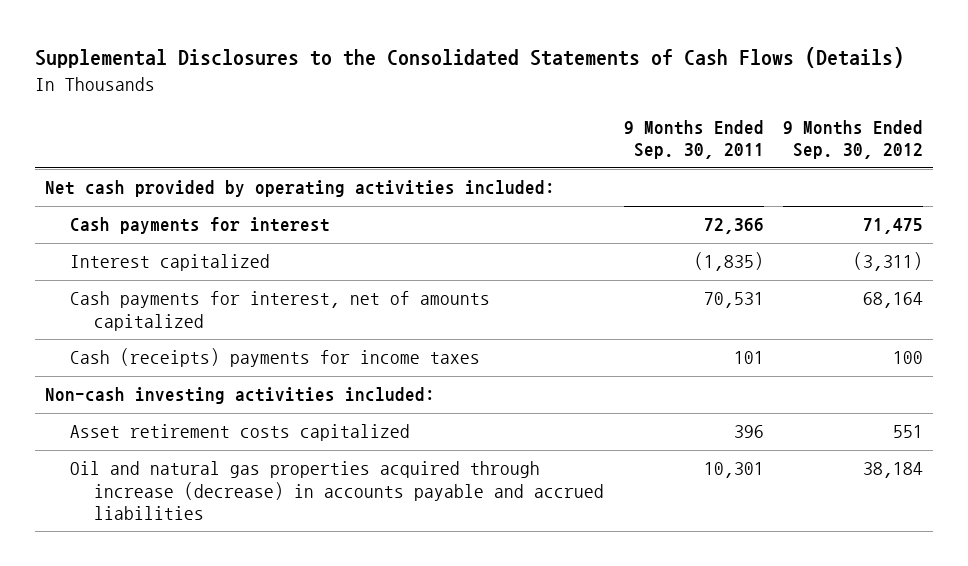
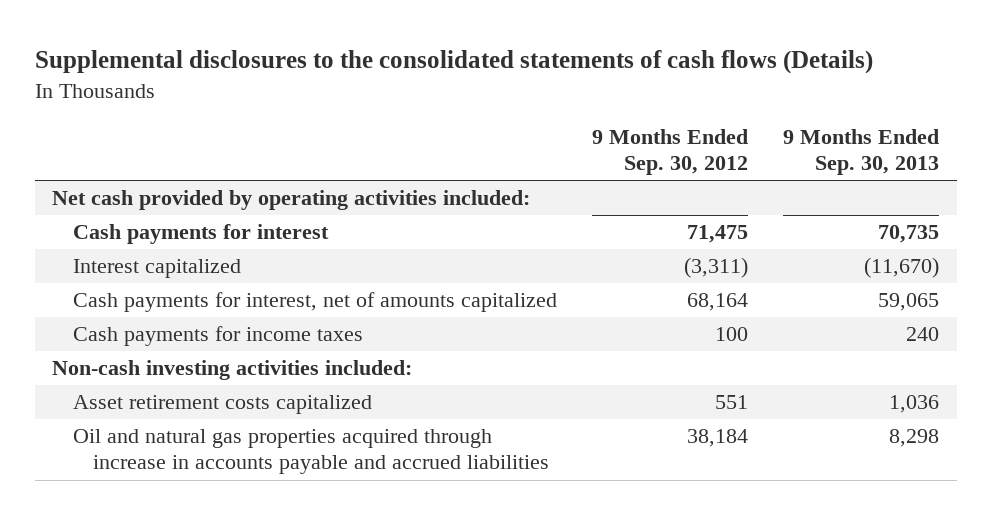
[35,47,905,69] Supplemental Disclosures to the Consolidated Statements of Cash Flows (Details) -> [34,50,873,75] Supplemental disclosures to the consolidated statements of cash flows (Details)
[623,120,764,160] 9 Months Ended Sep. 30, 2011 -> none
none -> [782,129,939,176] 9 Months Ended Sep. 30, 2013
[69,348,480,368] Cash (receipts) payments for income taxes -> [72,326,363,347] Cash payments for income taxes
[69,461,605,520] Oil and natural gas properties acquired through increase (decrease) in accounts payable and accrued liabilities -> [72,429,550,475] Oil and natural gas properties acquired through increase in accounts payable and accrued liabilities

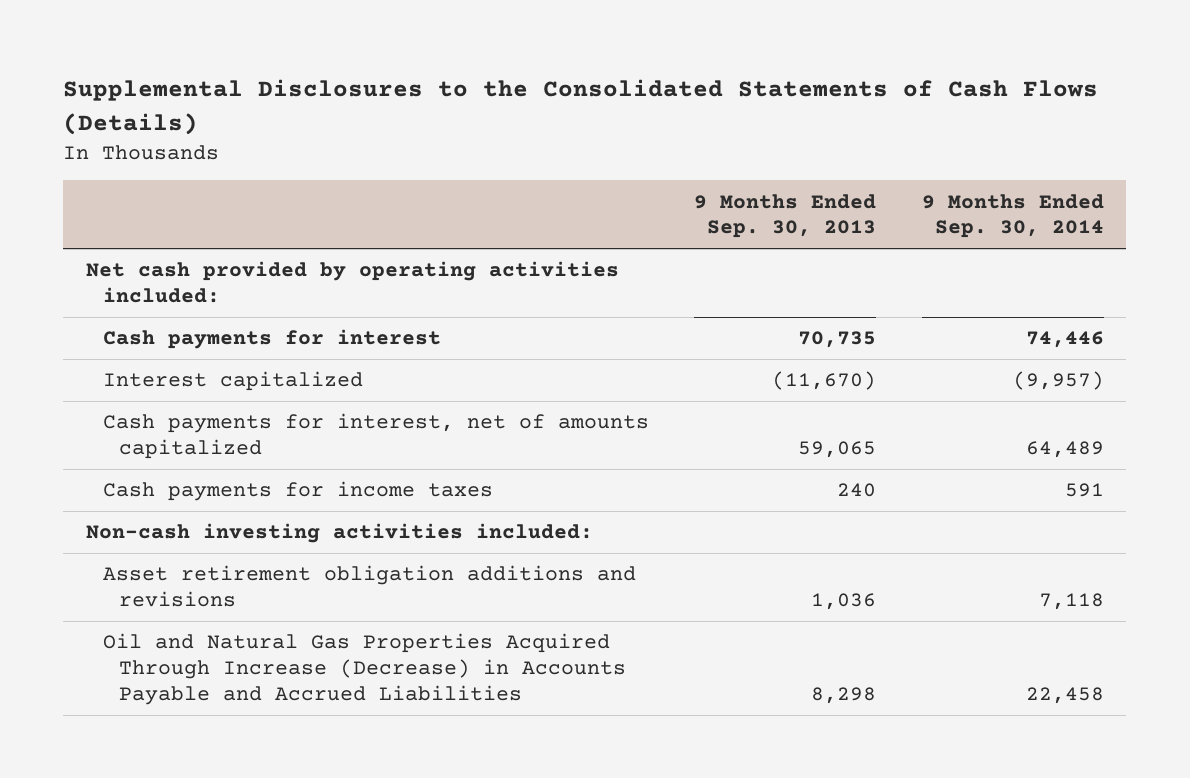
[34,50,873,75] Supplemental disclosures to the consolidated statements of cash flows (Details) -> [63,79,1099,135] Supplemental Disclosures to the Consolidated Statements of Cash Flows (Details)
[591,129,748,176] 9 Months Ended Sep. 30, 2012 -> none
none -> [921,193,1104,239] 9 Months Ended Sep. 30, 2014
[72,395,372,415] Asset retirement costs capitalized -> [102,565,636,608] Asset retirement obligation additions and revisions
[72,429,550,475] Oil and natural gas properties acquired through increase in accounts payable and accrued liabilities -> [102,633,627,706] Oil and Natural Gas Properties Acquired Through Increase (Decrease) in Accounts Payable and Accrued Liabilities

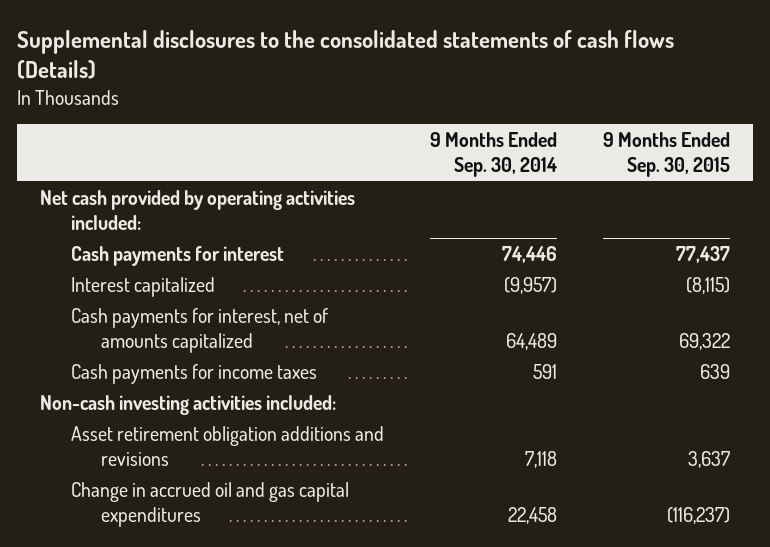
[63,79,1099,135] Supplemental Disclosures to the Consolidated Statements of Cash Flows (Details) -> [17,29,675,80] Supplemental disclosures to the consolidated statements of cash flows (Details)
[694,193,877,239] 9 Months Ended Sep. 30, 2013 -> none
none -> [603,131,731,178] 9 Months Ended Sep. 30, 2015
[102,633,627,706] Oil and Natural Gas Properties Acquired Through Increase (Decrease) in Accounts Payable and Accrued Liabilities -> [70,481,349,527] Change in accrued oil and gas capital expenditures

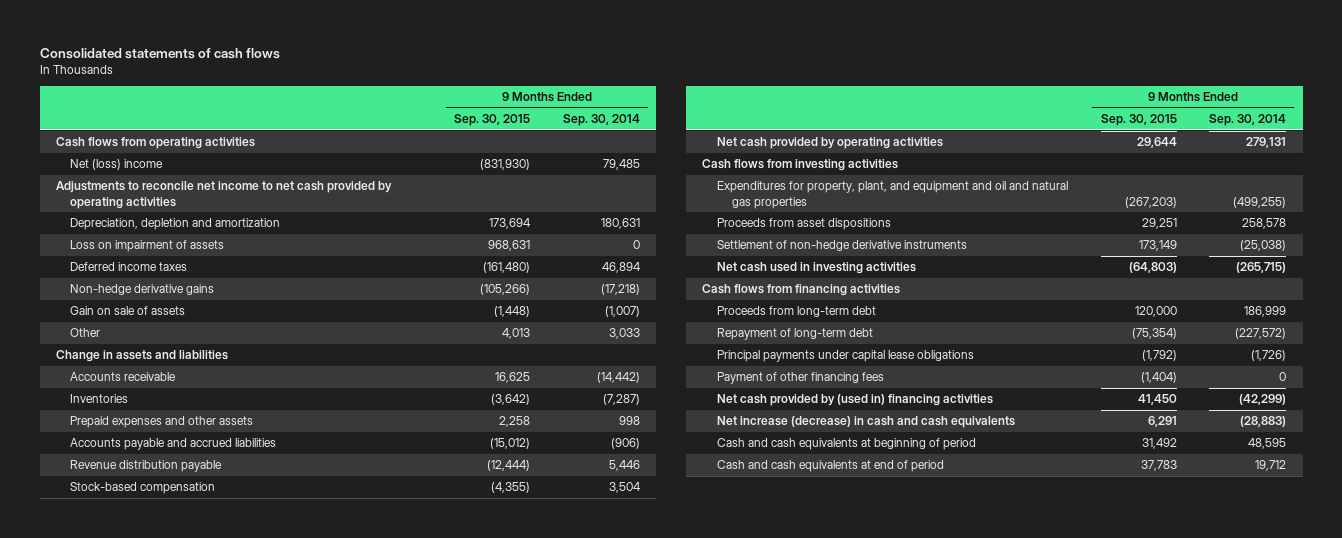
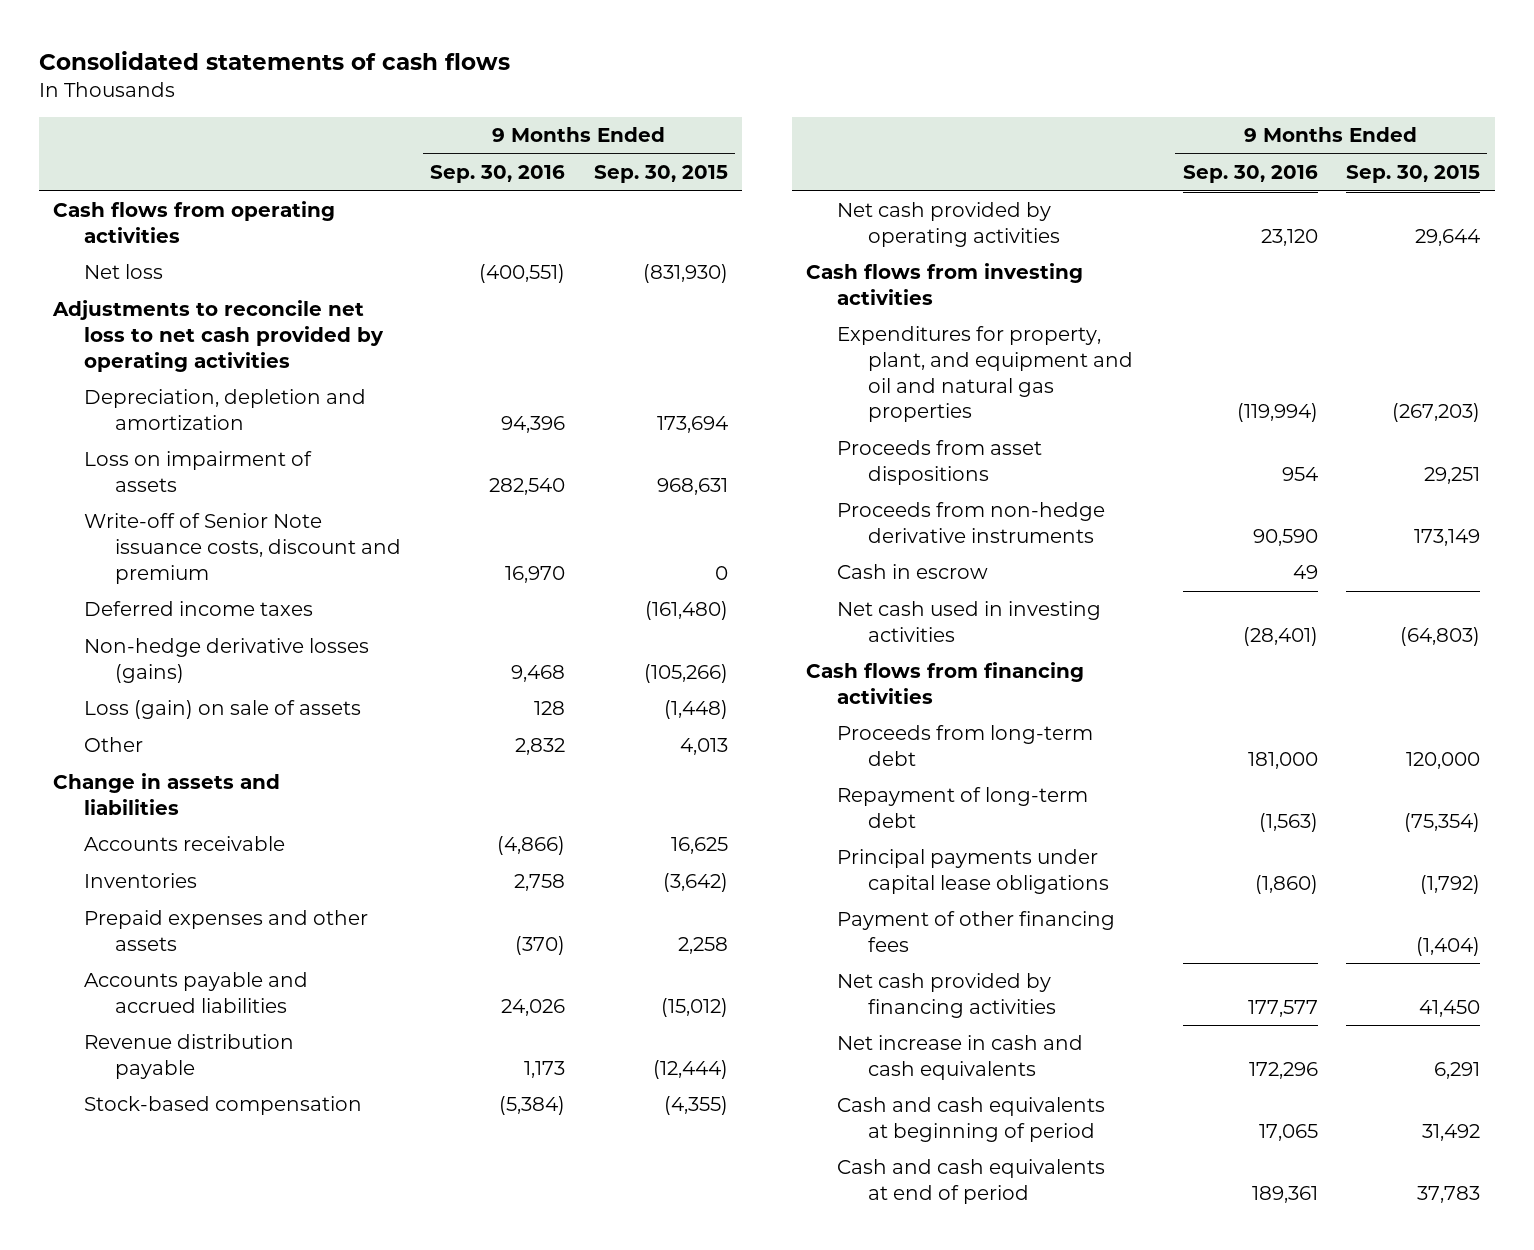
[562,114,640,127] Sep. 30, 2014 -> none
none -> [429,165,565,184] Sep. 30, 2016
[70,159,164,171] Net (loss) income -> [84,264,164,280] Net loss
[55,181,392,209] Adjustments to reconcile net income to net cash provided by operating activities -> [52,300,385,372] Adjustments to reconcile net loss to net cash provided by operating activities
none -> [84,513,402,584] Write-off of Senior Note issuance costs, discount and premium
[70,284,215,296] Non-hedge derivative gains -> [84,638,370,684] Non-hedge derivative losses (gains)
[70,306,186,316] Gain on sale of assets -> [84,700,362,720] Loss (gain) on sale of assets
[716,240,967,252] Settlement of non-hedge derivative instruments -> [837,502,1106,544] Proceeds from non-hedge derivative instruments
none -> [837,564,989,580] Cash in escrow
[716,394,993,407] Net cash provided by (used in) financing activities -> [837,973,1056,1019] Net cash provided by financing activities
[716,416,1015,429] Net increase (decrease) in cash and cash equivalents -> [837,1035,1084,1081] Net increase in cash and cash equivalents

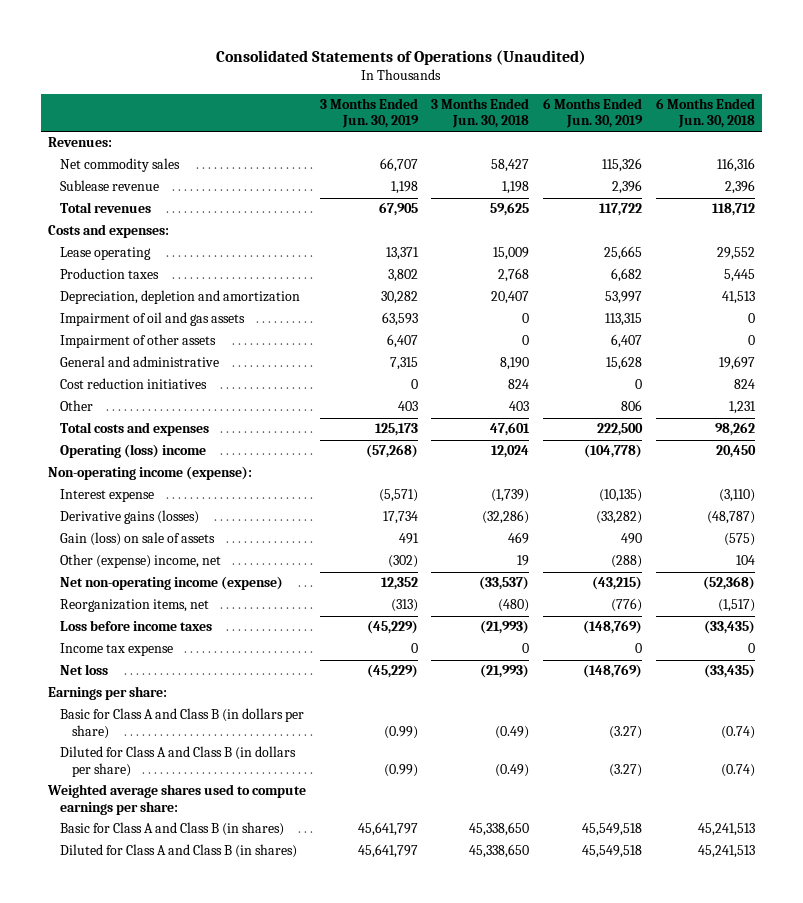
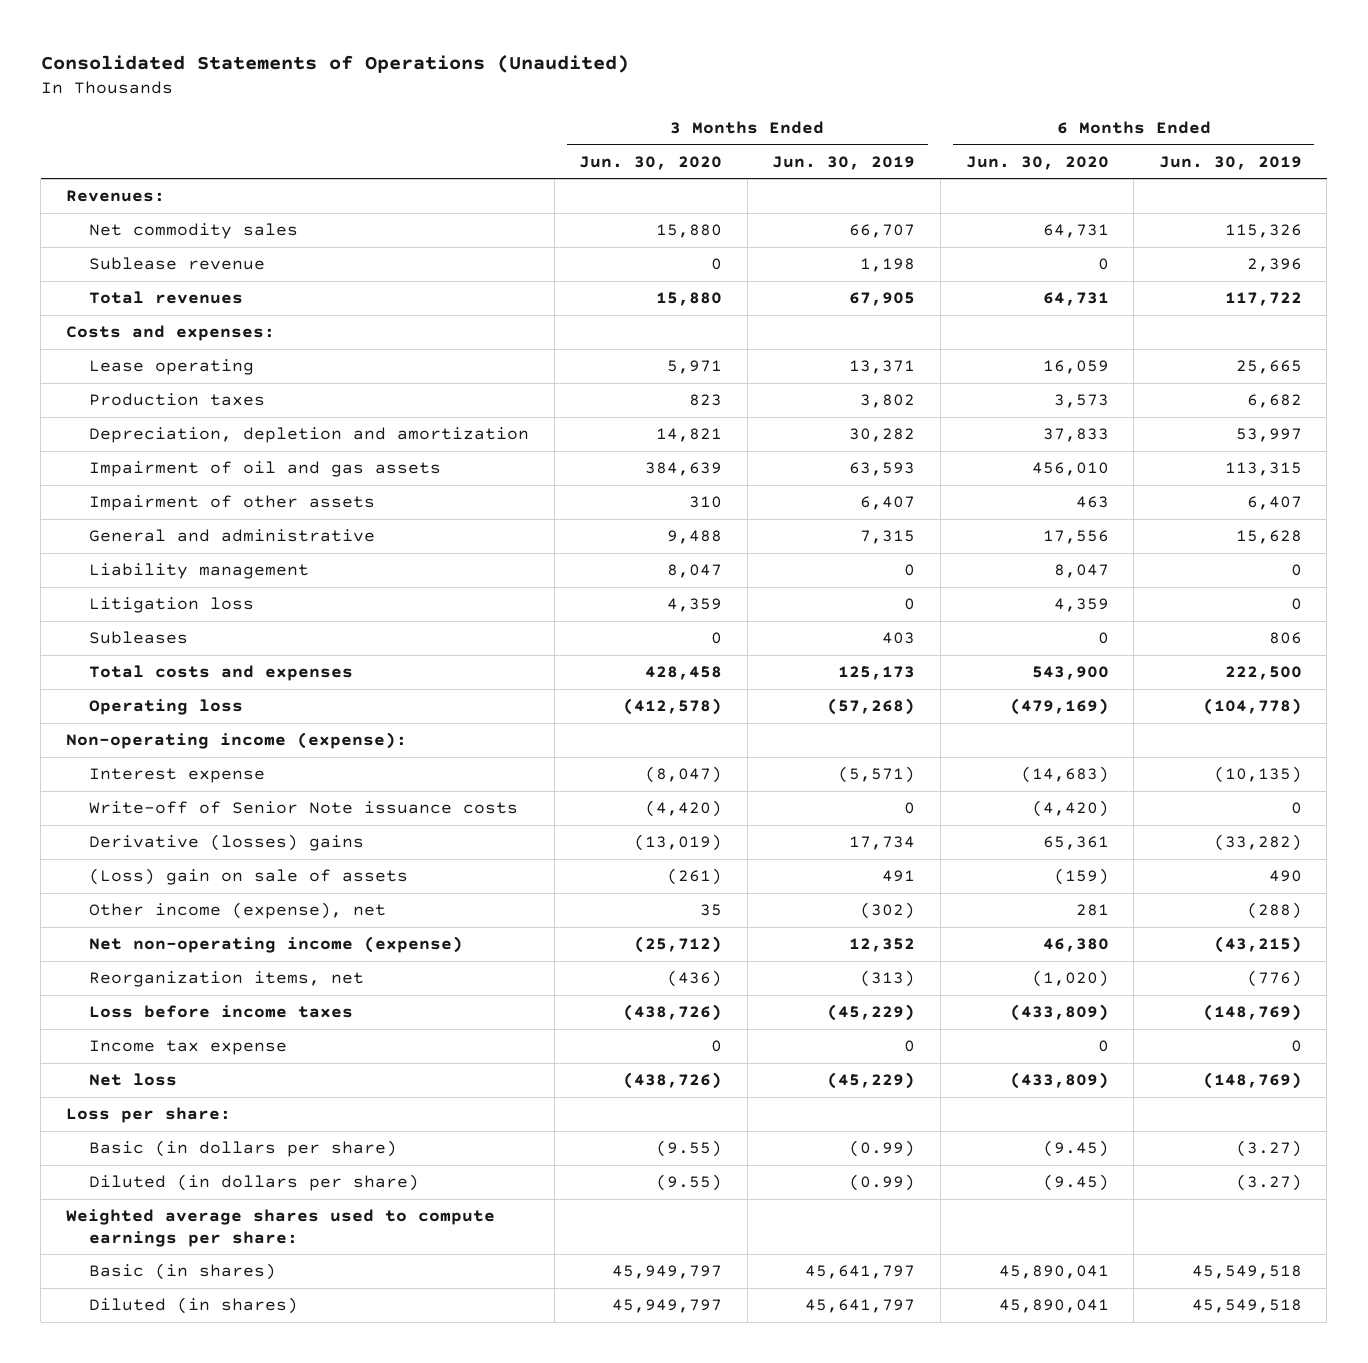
[431,98,530,129] 3 Months Ended Jun. 30, 2018 -> none
[656,98,756,129] 6 Months Ended Jun. 30, 2018 -> none
none -> [579,155,723,170] Jun. 30, 2020
none -> [965,155,1109,170] Jun. 30, 2020
[59,378,207,390] Cost reduction initiatives -> none
none -> [89,563,310,580] Liability management
none -> [89,597,255,614] Litigation loss
[59,400,93,412] Other -> [89,631,189,645] Subleases
[59,444,206,459] Operating (loss) income -> [89,699,244,716] Operating loss
none -> [89,801,519,815] Write-off of Senior Note issuance costs
[59,510,199,525] Derivative gains (losses) -> [89,834,365,852] Derivative (losses) gains
[59,532,215,547] Gain (loss) on sale of assets -> [89,868,409,886] (Loss) gain on sale of assets
[59,554,221,569] Other (expense) income, net -> [89,902,387,920] Other income (expense), net
[47,686,167,701] Earnings per share: -> [65,1107,231,1124] Loss per share:
[59,708,304,739] Basic for Class A and Class B (in dollars per share) -> [89,1140,398,1158] Basic (in dollars per share)
[59,746,296,777] Diluted for Class A and Class B (in dollars per share) -> [89,1174,420,1192] Diluted (in dollars per share)
[59,822,284,837] Basic for Class A and Class B (in shares) -> [89,1263,277,1281] Basic (in shares)
[59,844,297,859] Diluted for Class A and Class B (in shares) -> [89,1297,299,1315] Diluted (in shares)

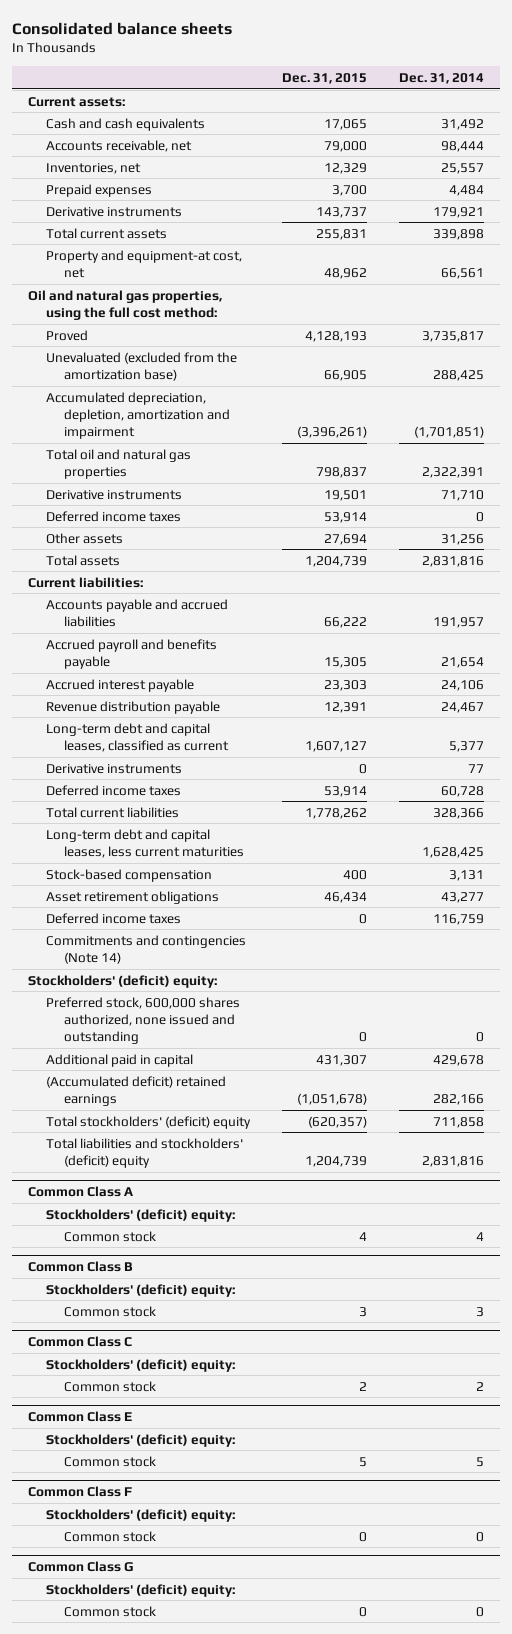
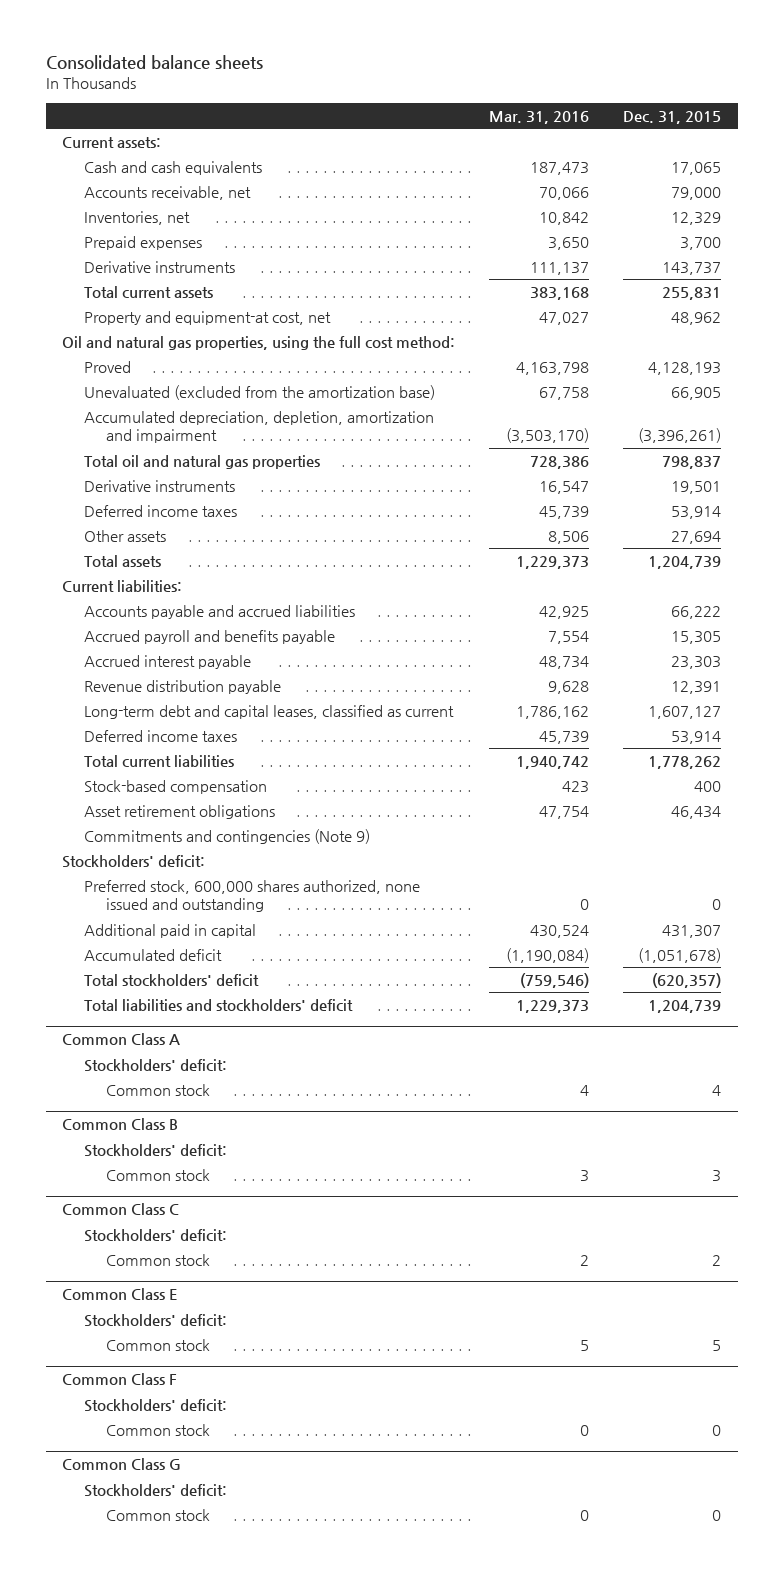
[398,72,484,84] Dec. 31, 2014 -> none
none -> [489,110,590,124] Mar. 31, 2016
[46,763,183,774] Derivative instruments -> none
[46,828,245,858] Long-term debt and capital leases, less current maturities -> none
[46,912,182,924] Deferred income taxes -> none
[46,934,247,964] Commitments and contingencies (Note 14) -> [83,828,370,844] Commitments and contingencies (Note 9)
[28,974,218,988] Stockholders' (deficit) equity: -> [62,854,206,868] Stockholders' deficit:
[46,1075,227,1106] (Accumulated deficit) retained earnings -> [83,948,222,961] Accumulated deficit
[46,1115,252,1129] Total stockholders' (deficit) equity -> [83,973,259,986] Total stockholders' deficit
[46,1137,244,1168] Total liabilities and stockholders' (deficit) equity -> [83,998,353,1011] Total liabilities and stockholders' deficit
[46,1208,236,1222] Stockholders' (deficit) equity: -> [83,1058,227,1072] Stockholders' deficit:
[46,1283,236,1297] Stockholders' (deficit) equity: -> [83,1143,227,1157] Stockholders' deficit:
[46,1358,236,1372] Stockholders' (deficit) equity: -> [83,1228,227,1242] Stockholders' deficit:
[46,1433,236,1447] Stockholders' (deficit) equity: -> [83,1313,227,1327] Stockholders' deficit:
[46,1508,236,1522] Stockholders' (deficit) equity: -> [83,1398,227,1412] Stockholders' deficit:
[46,1583,236,1597] Stockholders' (deficit) equity: -> [83,1483,227,1497] Stockholders' deficit:

